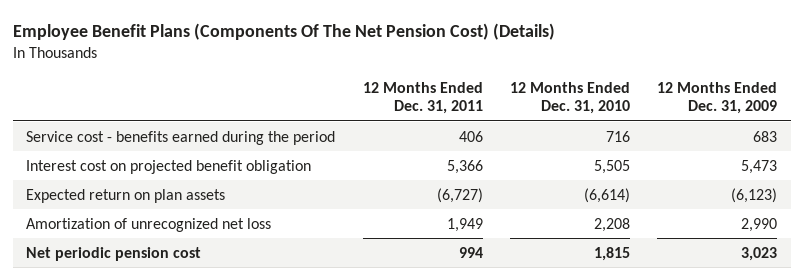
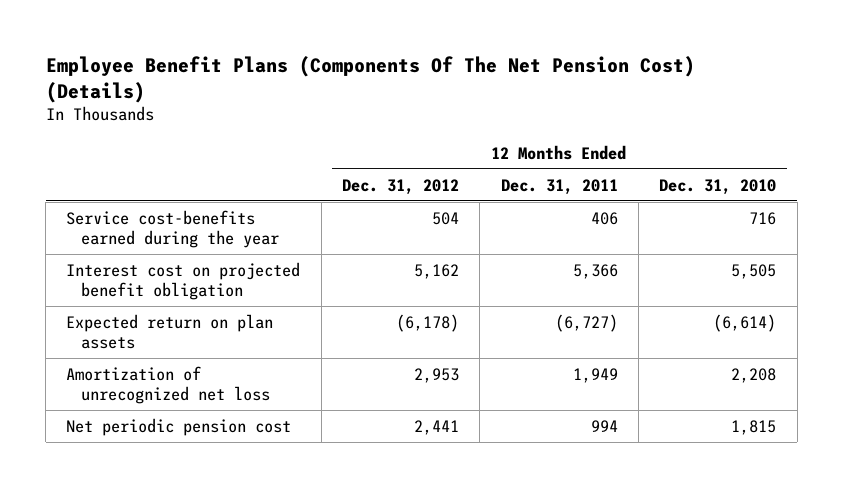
[657,82,778,115] 12 Months Ended Dec. 31, 2009 -> none
none -> [341,178,459,195] Dec. 31, 2012
[26,130,336,145] Service cost - benefits earned during the period -> [66,209,280,249] Service cost-benefits earned during the year

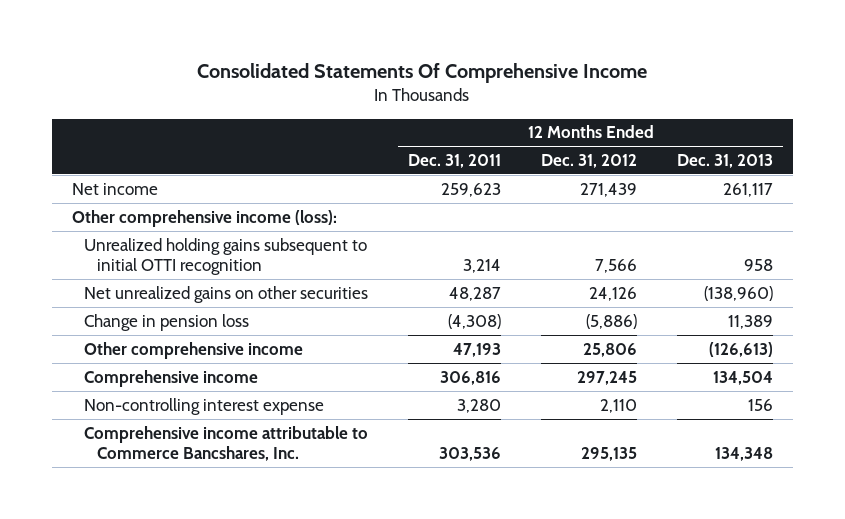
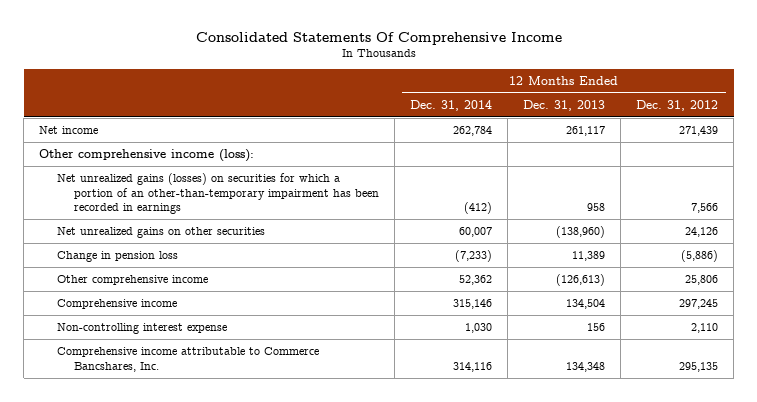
[408,154,502,169] Dec. 31, 2011 -> none
none -> [409,99,492,111] Dec. 31, 2014
[84,237,368,276] Unrealized holding gains subsequent to initial OTTI recognition -> [56,172,379,215] Net unrealized gains (losses) on securities for which a portion of an other-than-temporary impairment has been recorded in earnings

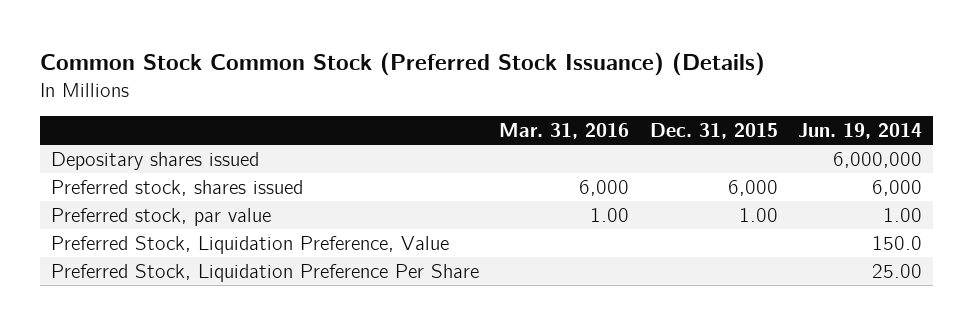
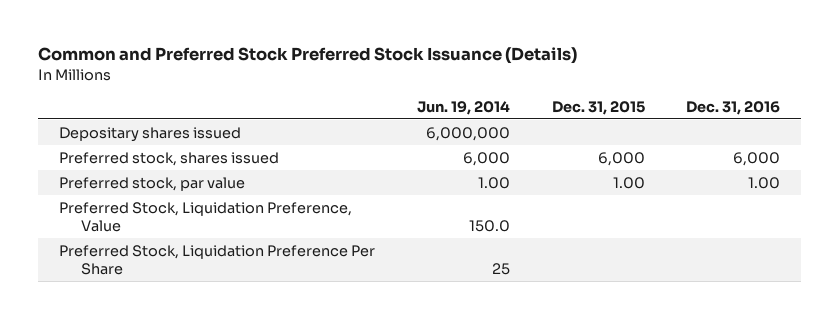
[40,52,766,77] Common Stock Common Stock (Preferred Stock Issuance) (Details) -> [37,47,577,65] Common and Preferred Stock Preferred Stock Issuance (Details)
[499,123,630,140] Mar. 31, 2016 -> none
none -> [686,100,781,115] Dec. 31, 2016
[872,263,923,278] 25.00 -> [491,263,510,276] 25

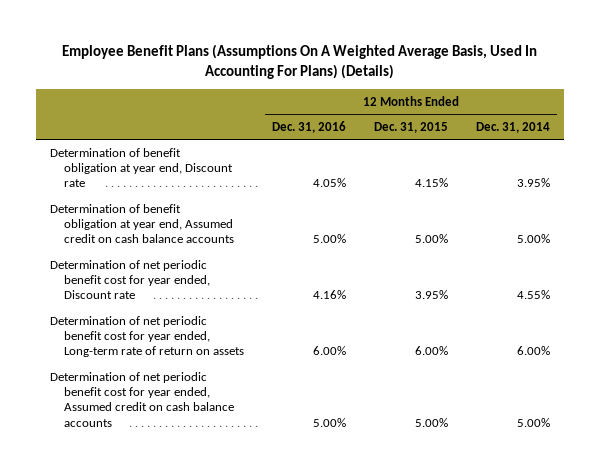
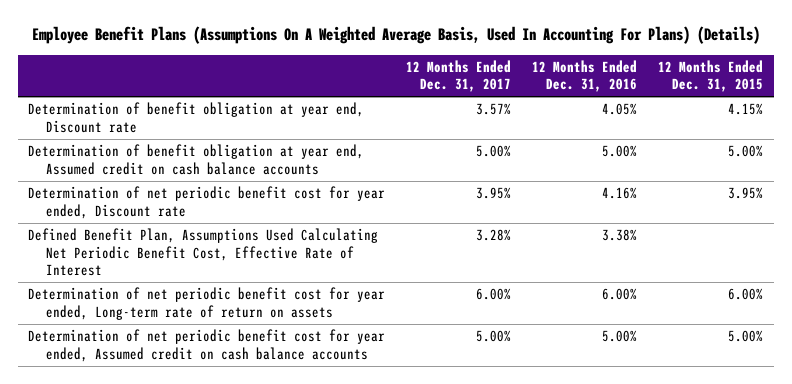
[476,121,551,133] Dec. 31, 2014 -> none
none -> [406,59,512,93] 12 Months Ended Dec. 31, 2017
none -> [28,228,379,277] Defined Benefit Plan, Assumptions Used Calculating Net Periodic Benefit Cost, Effective Rate of Interest

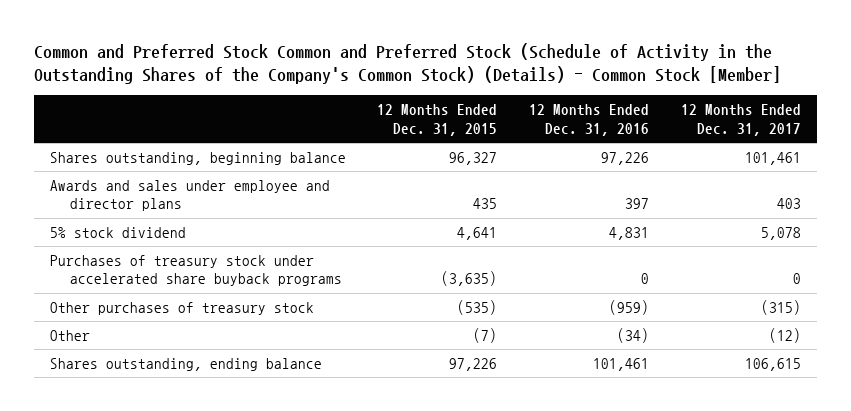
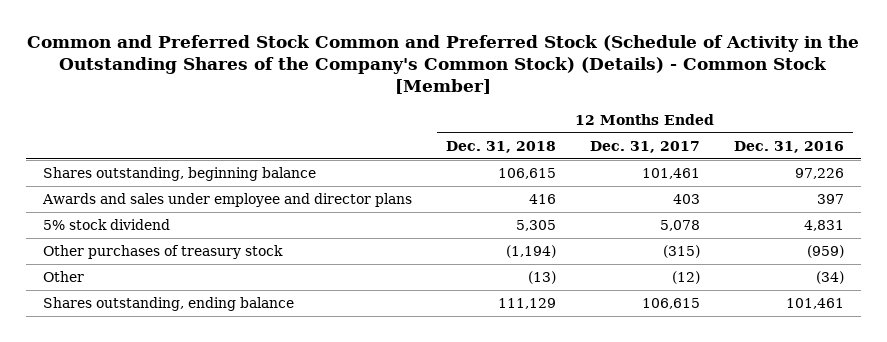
[377,104,498,136] 12 Months Ended Dec. 31, 2015 -> none
none -> [445,140,556,153] Dec. 31, 2018
[49,254,343,287] Purchases of treasury stock under accelerated share buyback programs -> none

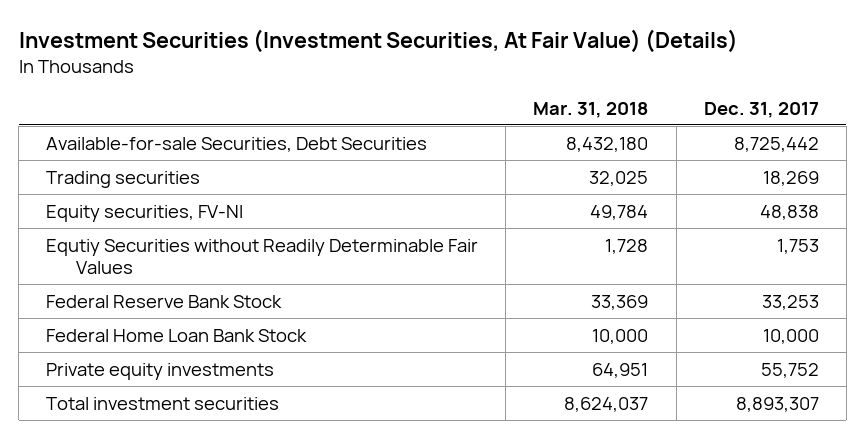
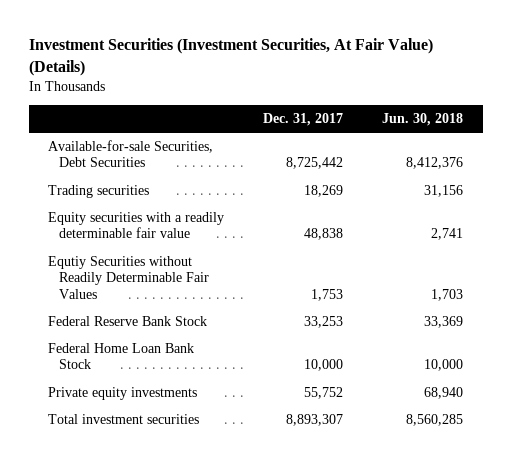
[533,101,649,118] Mar. 31, 2018 -> none
none -> [382,113,464,127] Jun. 30, 2018
[46,204,244,222] Equity securities, FV-NI -> [48,212,225,239] Equity securities with a readily determinable fair value

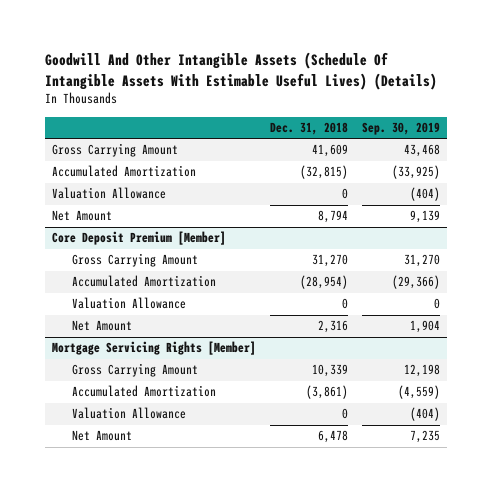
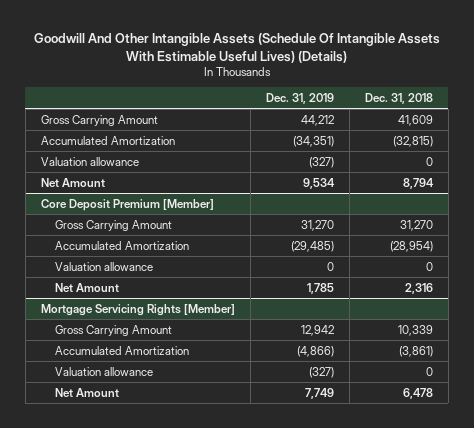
[362,121,441,135] Sep. 30, 2019 -> none
none -> [265,93,334,105] Dec. 31, 2019
[52,187,167,200] Valuation Allowance -> [40,156,139,166] Valuation allowance
[71,297,186,310] Valuation Allowance -> [54,261,153,271] Valuation allowance
[71,407,186,420] Valuation Allowance -> [54,366,153,376] Valuation allowance

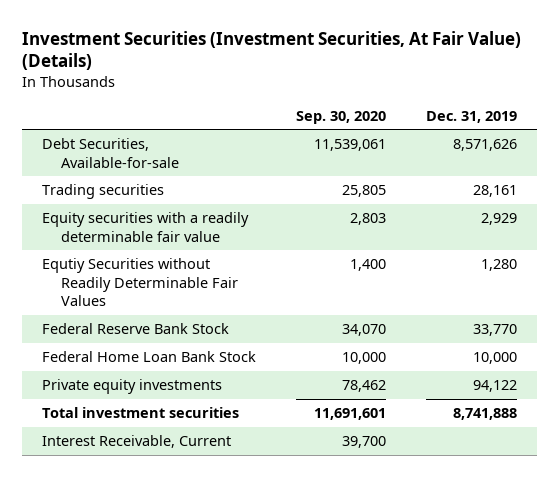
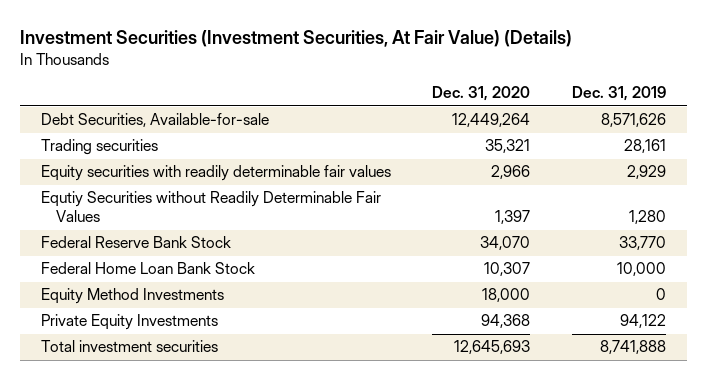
[296,110,387,124] Sep. 30, 2020 -> none
none -> [432,86,531,102] Dec. 31, 2020
[41,212,249,242] Equity securities with a readily determinable fair value -> [40,165,391,182] Equity securities with readily determinable fair values
none -> [40,288,224,305] Equity Method Investments
[41,379,222,395] Private equity investments -> [40,314,218,331] Private Equity Investments
[41,435,231,449] Interest Receivable, Current -> none

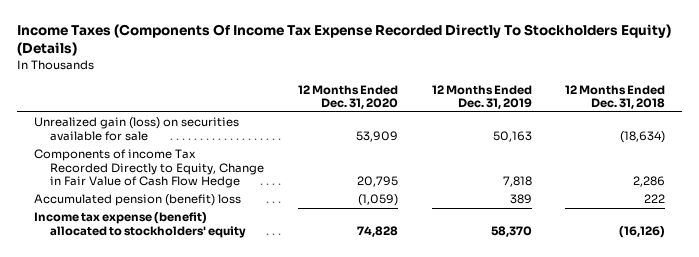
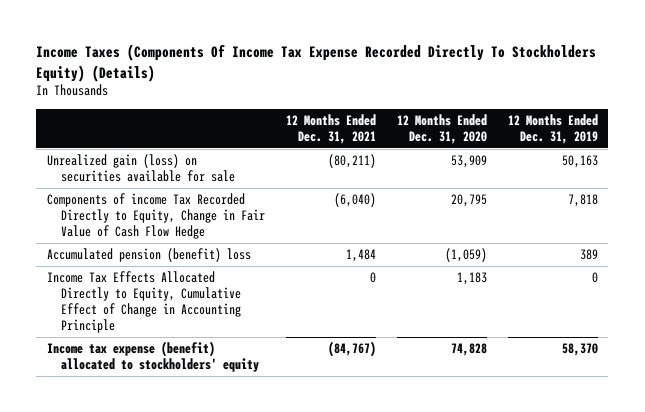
[565,84,666,109] 12 Months Ended Dec. 31, 2018 -> none
none -> [286,113,377,144] 12 Months Ended Dec. 31, 2021
none -> [46,271,242,333] Income Tax Effects Allocated Directly to Equity, Cumulative Effect of Change in Accounting Principle

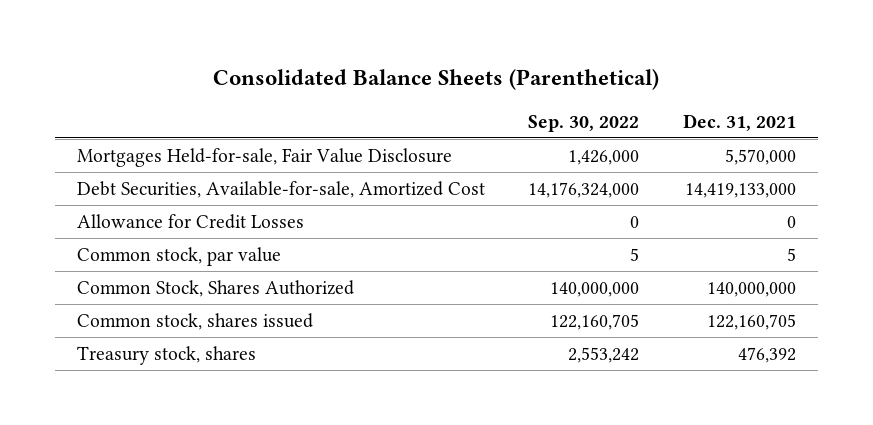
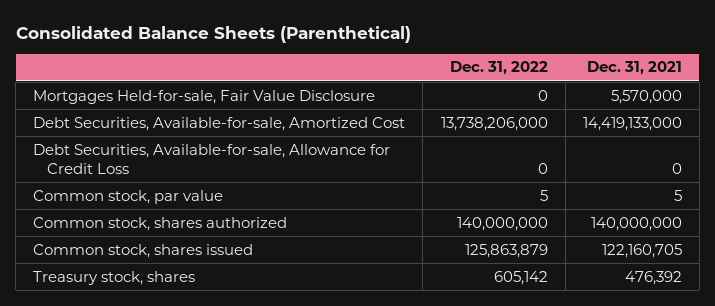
[528,114,640,132] Sep. 30, 2022 -> none
none -> [449,61,548,76] Dec. 31, 2022
[76,213,304,229] Allowance for Credit Losses -> [33,143,391,174] Debt Securities, Available-for-sale, Allowance for Credit Loss
[76,279,354,297] Common Stock, Shares Authorized -> [33,216,288,231] Common stock, shares authorized

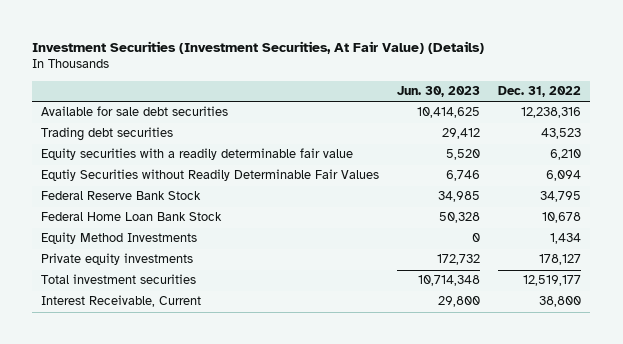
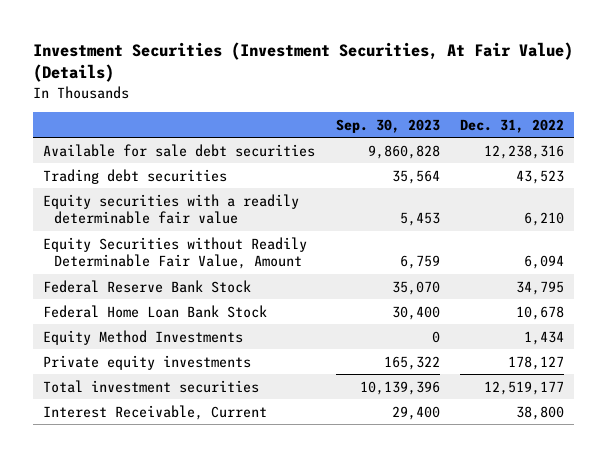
[397,86,481,98] Jun. 30, 2023 -> none
none -> [335,118,440,133] Sep. 30, 2023
[41,169,380,182] Equtiy Securities without Readily Determinable Fair Values -> [43,236,308,270] Equity Securities without Readily Determinable Fair Value, Amount

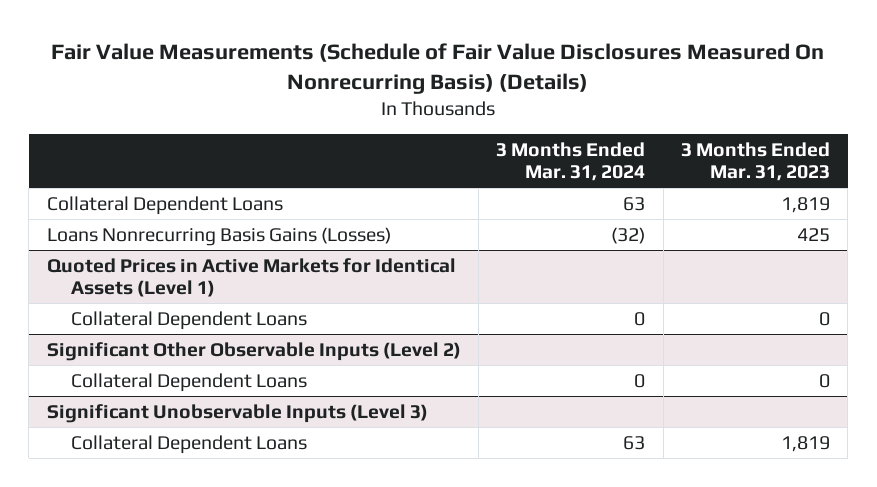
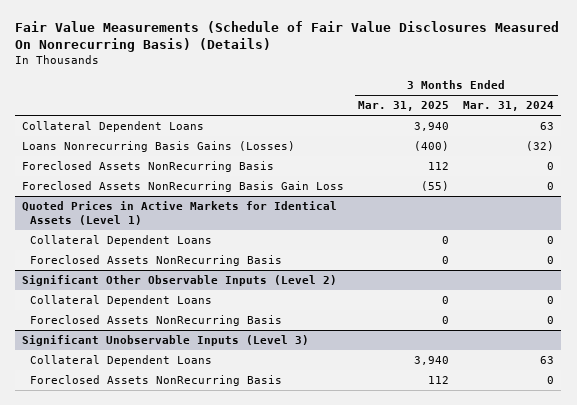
[681,141,831,182] 3 Months Ended Mar. 31, 2023 -> none
none -> [358,101,450,112] Mar. 31, 2025
none -> [22,160,275,172] Foreclosed Assets NonRecurring Basis
none -> [22,180,345,192] Foreclosed Assets NonRecurring Basis Gain Loss
none -> [30,254,283,266] Foreclosed Assets NonRecurring Basis
none -> [30,314,283,326] Foreclosed Assets NonRecurring Basis
none -> [30,374,283,386] Foreclosed Assets NonRecurring Basis

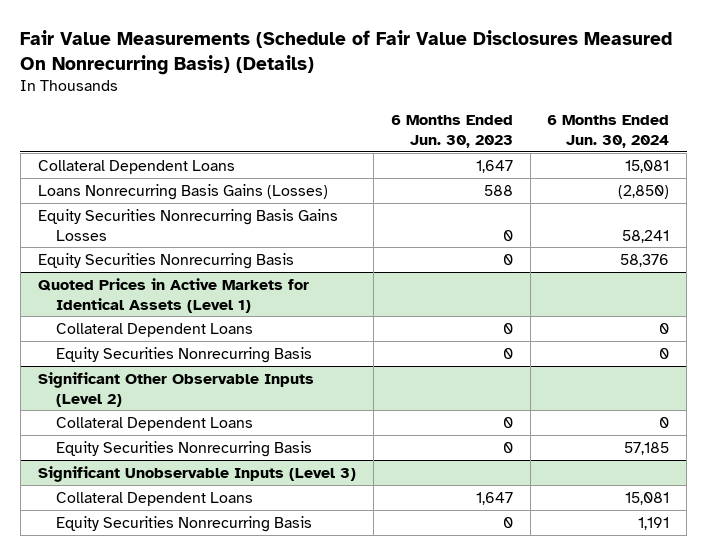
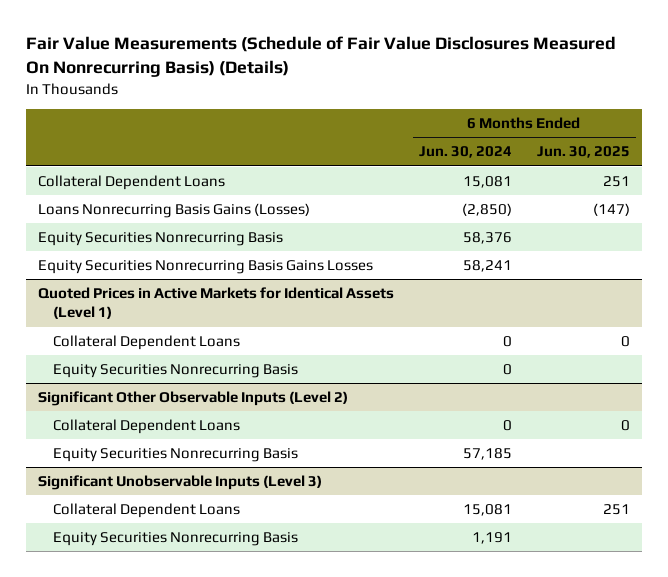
[390,115,513,148] 6 Months Ended Jun. 30, 2023 -> none
none -> [536,146,630,159] Jun. 30, 2025
[37,208,338,241] Equity Securities Nonrecurring Basis Gains Losses -> [38,260,374,275] Equity Securities Nonrecurring Basis Gains Losses

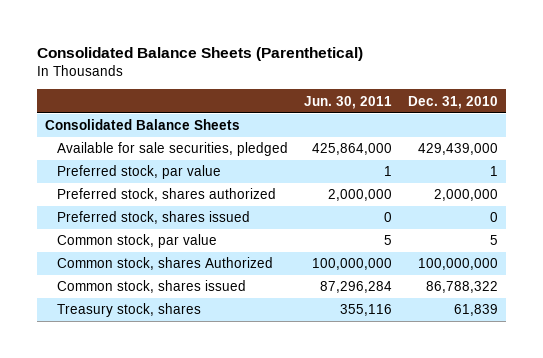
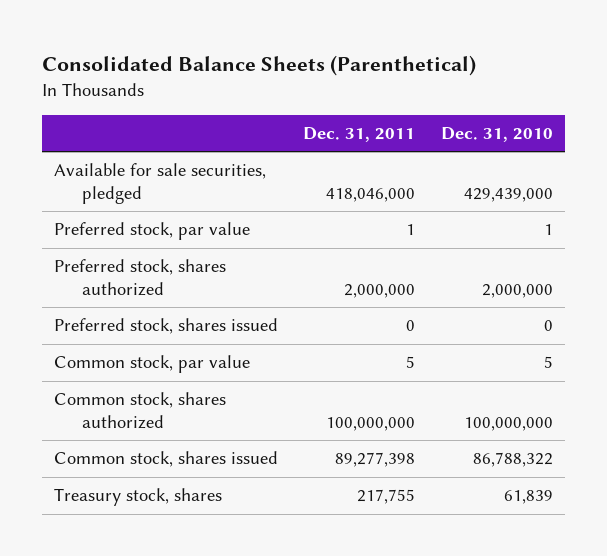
[303,95,392,109] Jun. 30, 2011 -> none
none -> [303,126,416,142] Dec. 31, 2011
[45,119,241,131] Consolidated Balance Sheets -> none
[56,257,273,271] Common stock, shares Authorized -> [54,392,227,429] Common stock, shares authorized

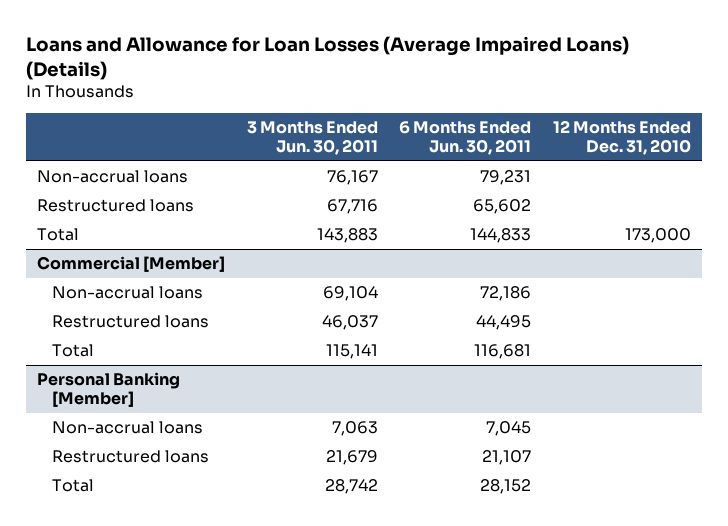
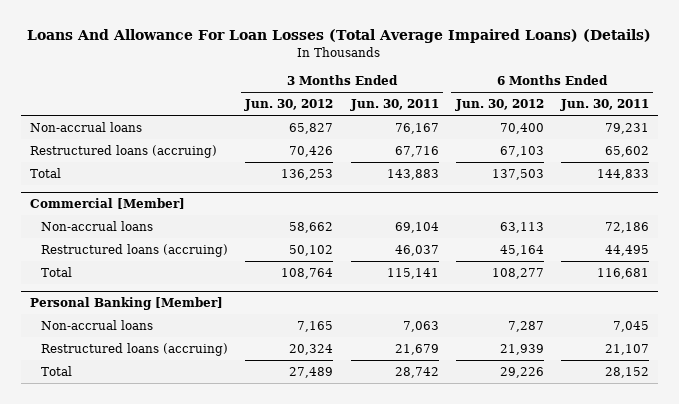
[26,35,630,80] Loans and Allowance for Loan Losses (Average Impaired Loans) (Details) -> [27,29,652,44] Loans And Allowance For Loan Losses (Total Average Impaired Loans) (Details)
[552,120,691,156] 12 Months Ended Dec. 31, 2010 -> none
none -> [244,99,334,112] Jun. 30, 2012
none -> [454,99,544,112] Jun. 30, 2012
[37,199,195,213] Restructured loans -> [30,144,218,158] Restructured loans (accruing)
[52,315,210,329] Restructured loans -> [41,243,229,257] Restructured loans (accruing)
[52,450,210,464] Restructured loans -> [41,342,229,356] Restructured loans (accruing)

